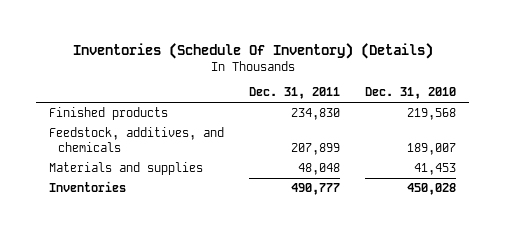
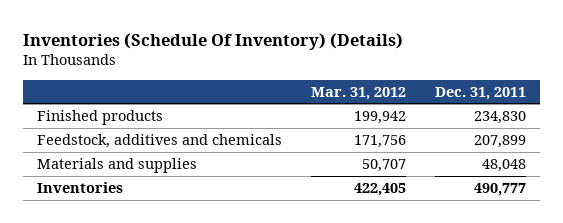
[365,87,457,100] Dec. 31, 2010 -> none
none -> [311,86,407,100] Mar. 31, 2012
[48,126,224,152] Feedstock, additives, and chemicals -> [37,134,283,149] Feedstock, additives and chemicals

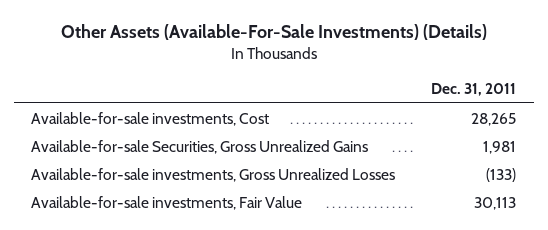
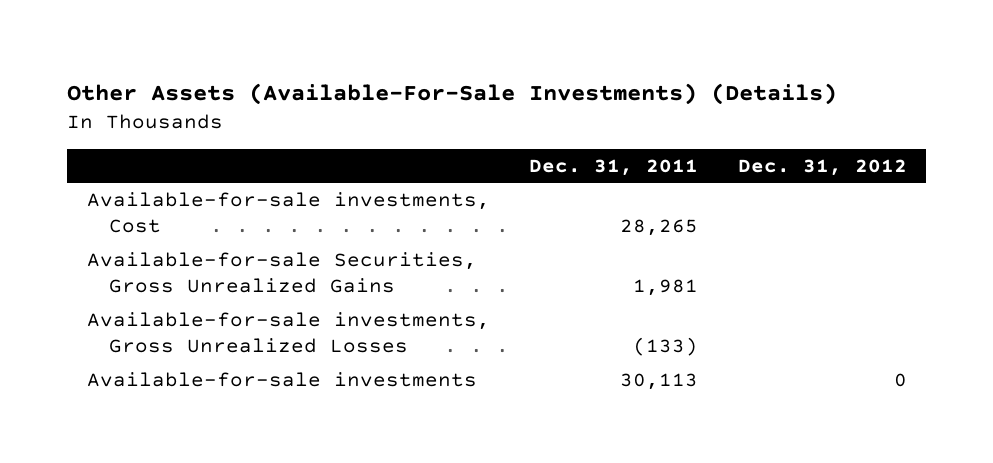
none -> [737,158,907,176] Dec. 31, 2012
[31,195,303,210] Available-for-sale investments, Fair Value -> [86,371,477,387] Available-for-sale investments

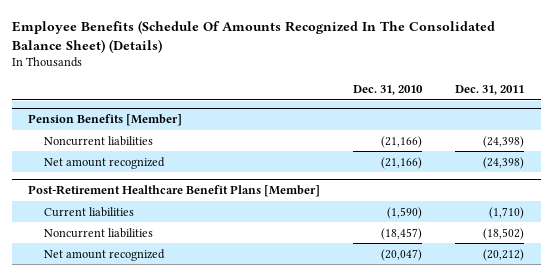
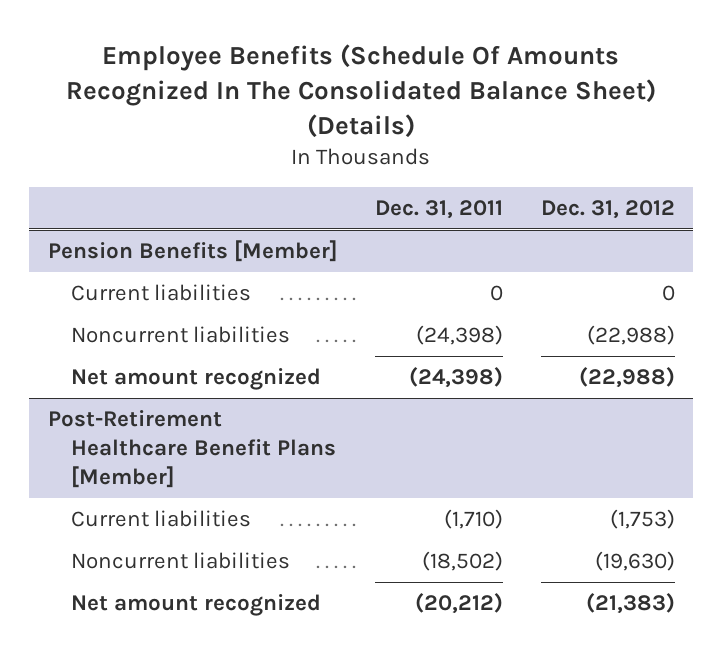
[353,85,424,96] Dec. 31, 2010 -> none
none -> [540,199,675,219] Dec. 31, 2012
none -> [71,284,252,302] Current liabilities

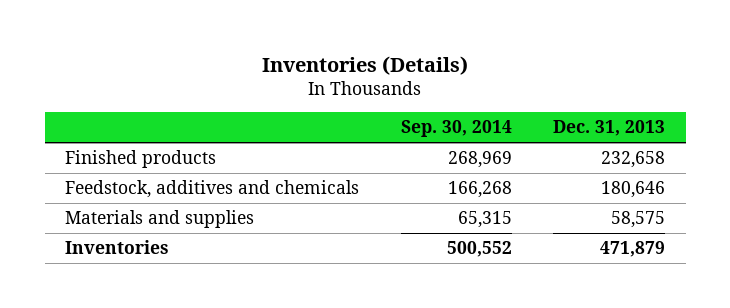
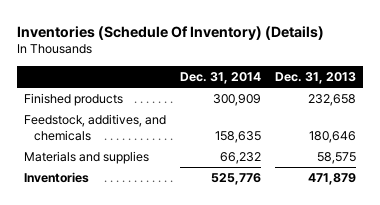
[262,55,469,75] Inventories (Details) -> [16,25,324,40] Inventories (Schedule Of Inventory) (Details)
[400,120,512,138] Sep. 30, 2014 -> none
none -> [179,72,261,85] Dec. 31, 2014
[65,180,360,199] Feedstock, additives and chemicals -> [23,113,166,142] Feedstock, additives, and chemicals

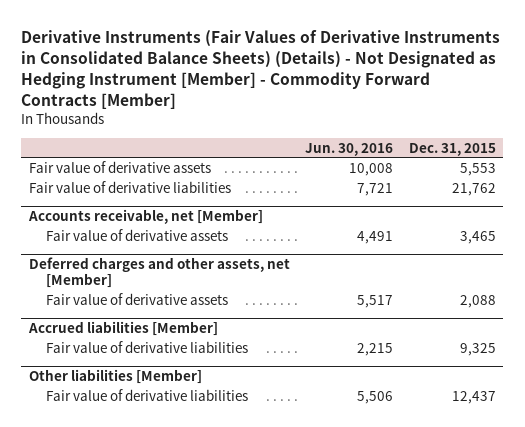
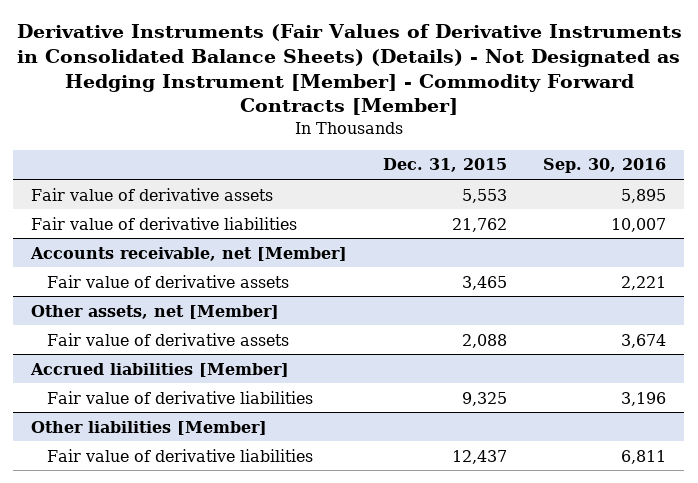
[305,142,394,156] Jun. 30, 2016 -> none
none -> [543,158,667,174] Sep. 30, 2016
[29,256,291,289] Deferred charges and other assets, net [Member] -> [31,304,280,319] Other assets, net [Member]

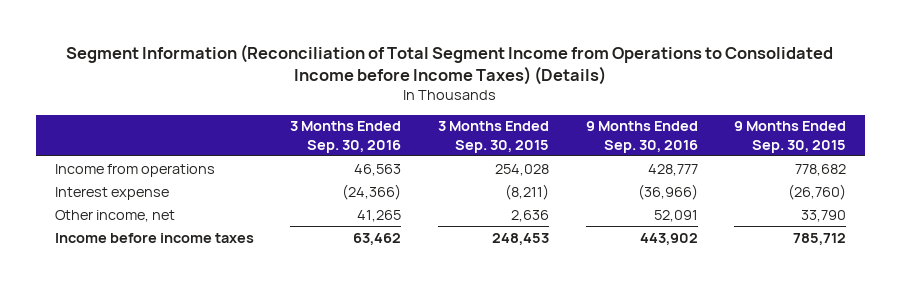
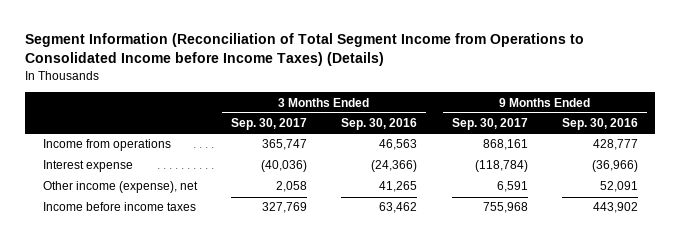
[437,121,549,153] 3 Months Ended Sep. 30, 2015 -> none
[734,121,847,153] 9 Months Ended Sep. 30, 2015 -> none
none -> [230,118,307,131] Sep. 30, 2017
none -> [451,118,528,131] Sep. 30, 2017
[54,209,175,222] Other income, net -> [42,181,198,194] Other income (expense), net

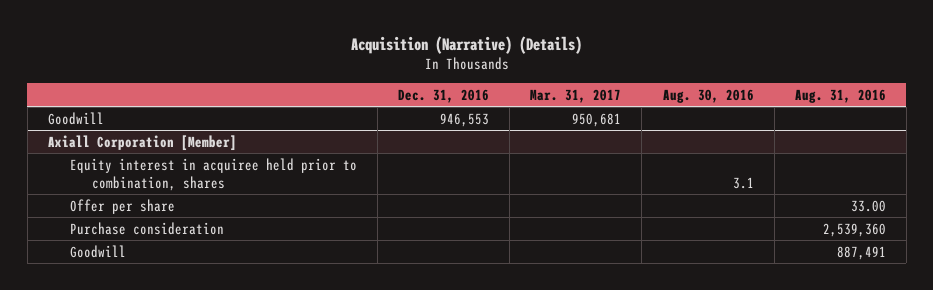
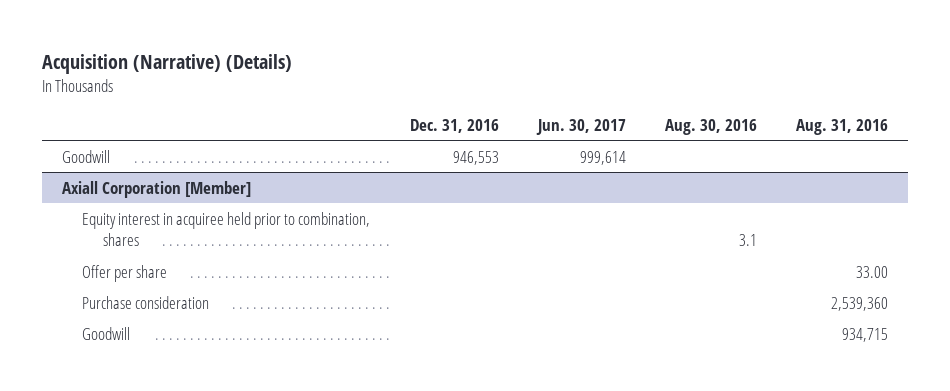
[530,88,622,103] Mar. 31, 2017 -> none
none -> [535,118,626,135] Jun. 30, 2017
[836,245,886,260] 887,491 -> [842,327,889,342] 934,715

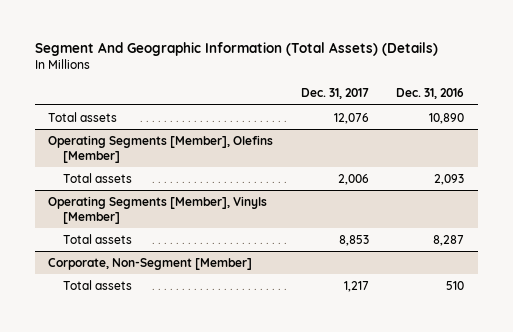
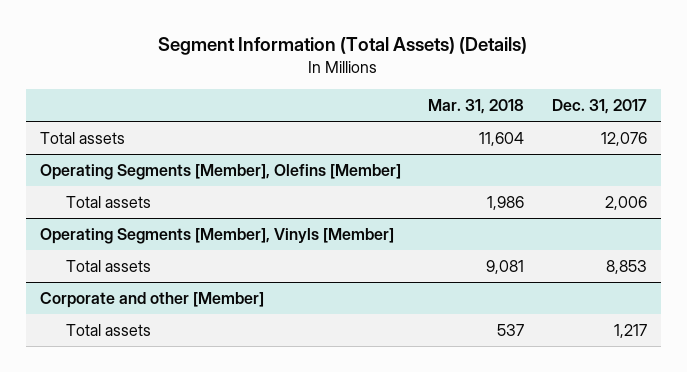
[34,42,438,57] Segment And Geographic Information (Total Assets) (Details) -> [158,37,528,56] Segment Information (Total Assets) (Details)
[396,88,465,100] Dec. 31, 2016 -> none
none -> [428,99,525,115] Mar. 31, 2018
[48,257,253,270] Corporate, Non-Segment [Member] -> [39,291,264,308] Corporate and other [Member]

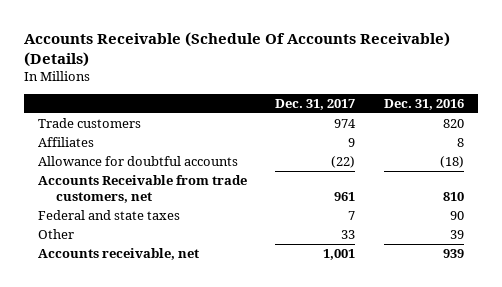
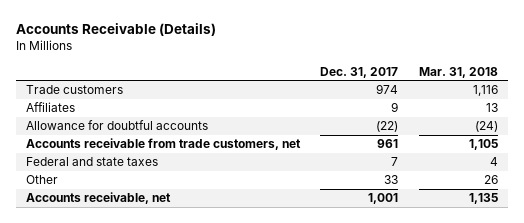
[23,31,450,67] Accounts Receivable (Schedule Of Accounts Receivable) (Details) -> [15,23,216,37] Accounts Receivable (Details)
[383,99,464,111] Dec. 31, 2016 -> none
none -> [418,66,498,78] Mar. 31, 2018
[37,175,247,203] Accounts Receivable from trade customers, net -> [25,138,301,151] Accounts receivable from trade customers, net

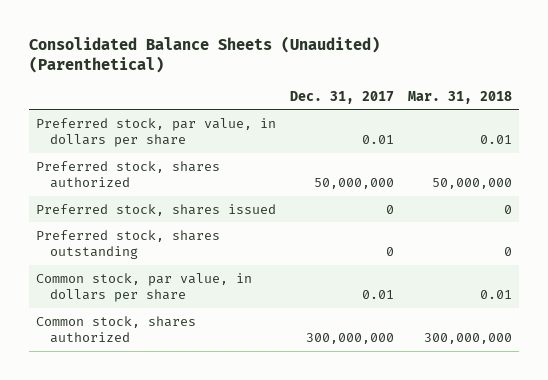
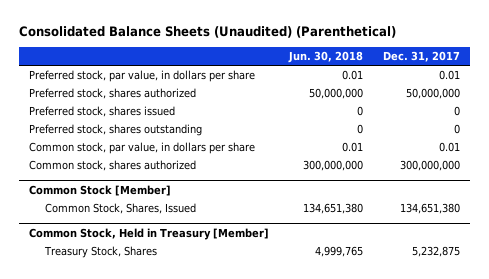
[407,90,512,104] Mar. 31, 2018 -> none
none -> [287,51,363,64] Jun. 30, 2018
none -> [28,184,171,196] Common Stock [Member]
none -> [45,203,197,215] Common Stock, Shares, Issued
none -> [28,227,269,240] Common Stock, Held in Treasury [Member]
none -> [44,246,158,259] Treasury Stock, Shares

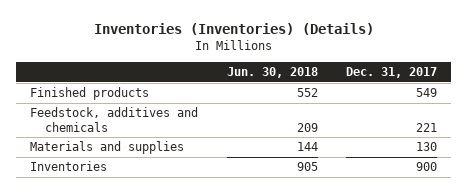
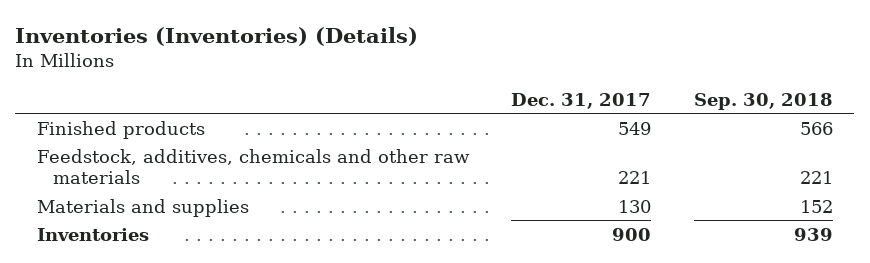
[226,67,318,79] Jun. 30, 2018 -> none
none -> [693,92,833,110] Sep. 30, 2018
[30,107,199,132] Feedstock, additives and chemicals -> [36,148,470,185] Feedstock, additives, chemicals and other raw materials

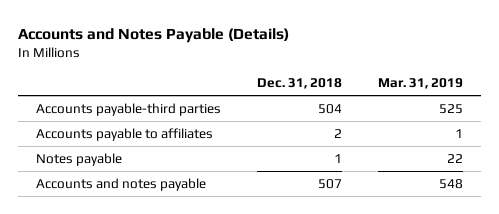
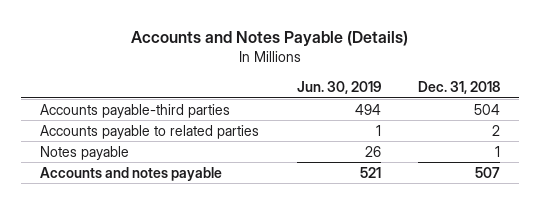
[378,78,464,90] Mar. 31, 2019 -> none
none -> [296,81,381,95] Jun. 30, 2019
[35,127,213,141] Accounts payable to affiliates -> [40,124,260,139] Accounts payable to related parties

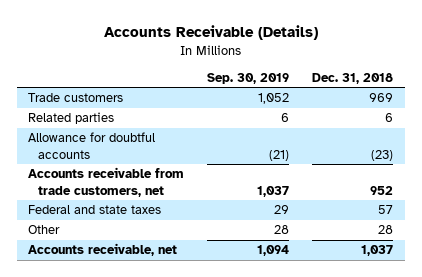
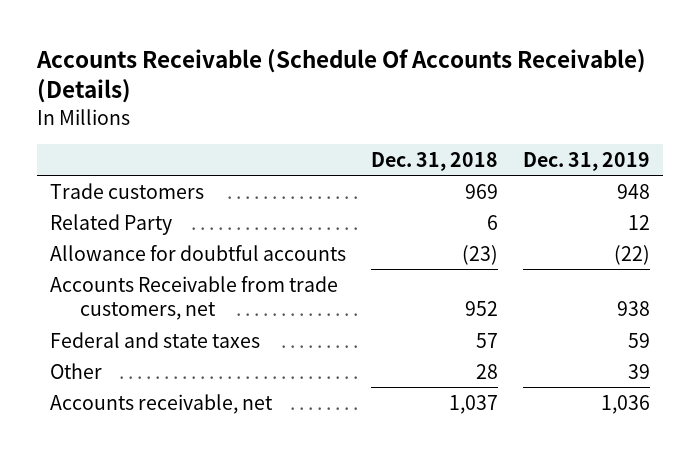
[103,25,318,41] Accounts Receivable (Details) -> [36,48,647,104] Accounts Receivable (Schedule Of Accounts Receivable) (Details)
[207,73,290,85] Sep. 30, 2019 -> none
none -> [523,151,651,171] Dec. 31, 2019
[28,112,115,125] Related parties -> [49,213,172,235] Related Party
[28,167,185,197] Accounts receivable from trade customers, net -> [49,275,338,321] Accounts Receivable from trade customers, net

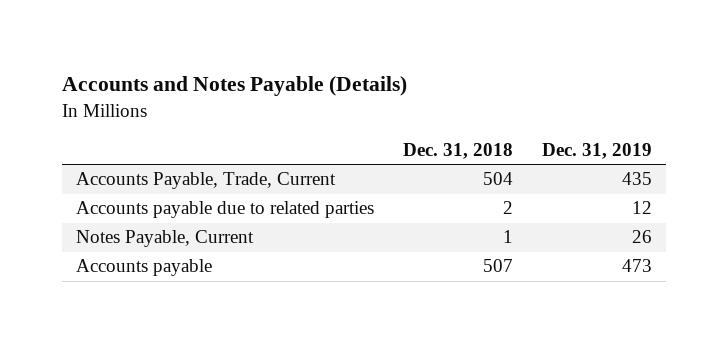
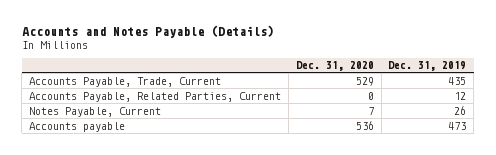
[403,143,514,160] Dec. 31, 2018 -> none
none -> [295,61,374,72] Dec. 31, 2020
[76,201,375,219] Accounts payable due to related parties -> [29,91,282,102] Accounts Payable, Related Parties, Current

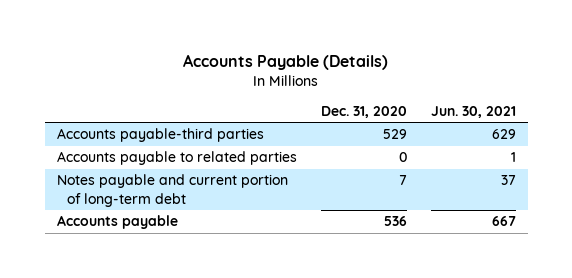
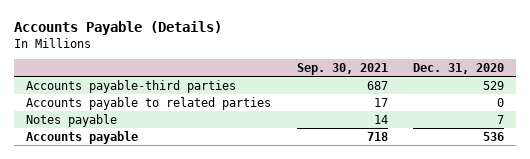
[430,105,516,118] Jun. 30, 2021 -> none
none -> [296,63,388,76] Sep. 30, 2021
[56,174,288,207] Notes payable and current portion of long-term debt -> [26,113,118,127] Notes payable

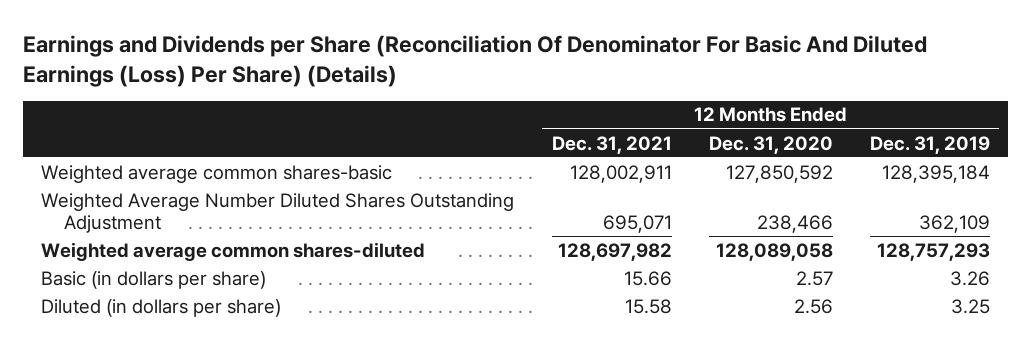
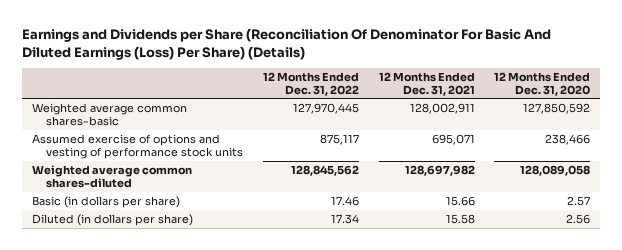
[869,135,990,154] Dec. 31, 2019 -> none
none -> [262,71,359,96] 12 Months Ended Dec. 31, 2022
[41,192,515,233] Weighted Average Number Diluted Shares Outstanding Adjustment -> [32,133,244,159] Assumed exercise of options and vesting of performance stock units

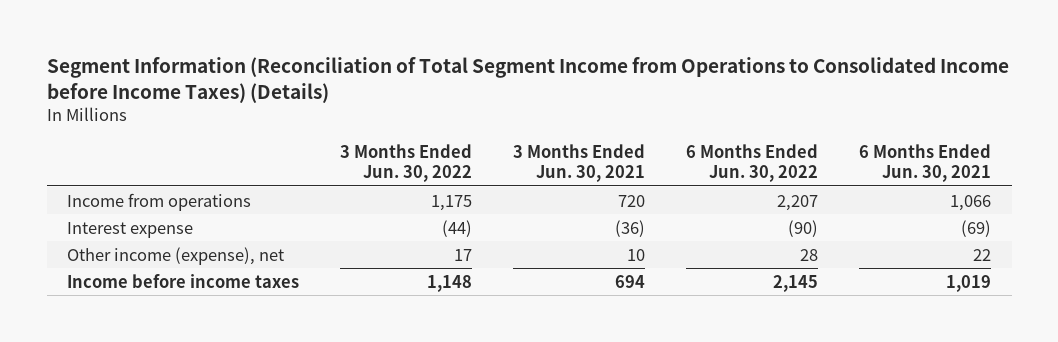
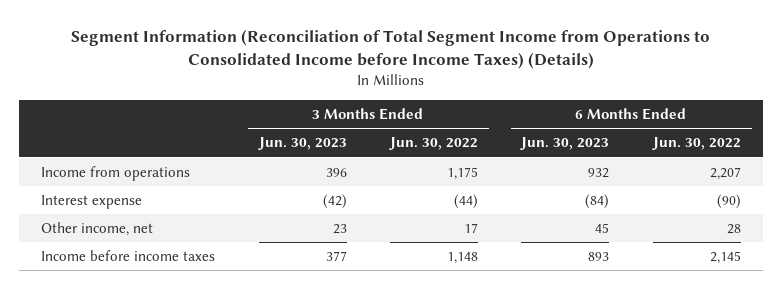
[513,143,646,183] 3 Months Ended Jun. 30, 2021 -> none
[859,143,992,183] 6 Months Ended Jun. 30, 2021 -> none
none -> [257,137,347,151] Jun. 30, 2023
none -> [520,137,610,151] Jun. 30, 2023
[67,246,285,265] Other income (expense), net -> [41,221,154,236] Other income, net

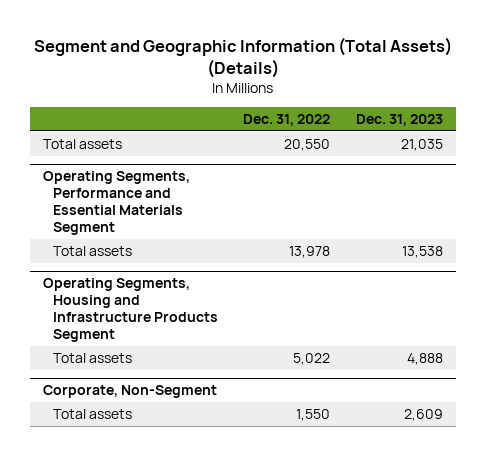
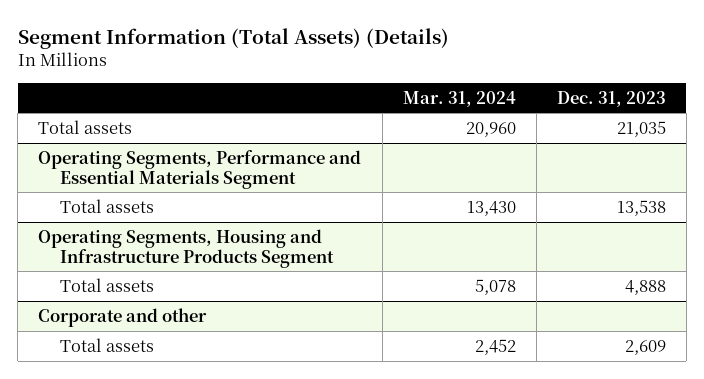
[33,36,452,78] Segment and Geographic Information (Total Assets) (Details) -> [17,27,449,49] Segment Information (Total Assets) (Details)
[243,114,331,127] Dec. 31, 2022 -> none
none -> [402,90,516,107] Mar. 31, 2024
[42,385,217,399] Corporate, Non-Segment -> [38,307,208,327] Corporate and other

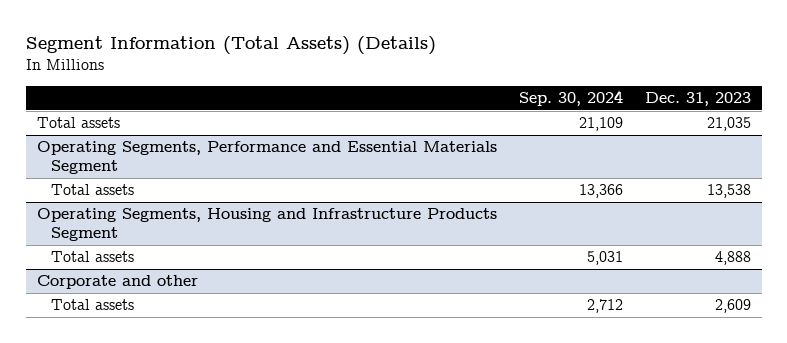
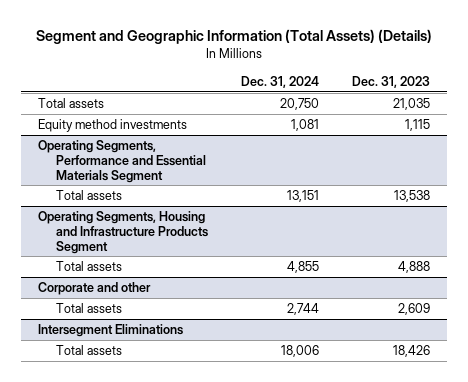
[25,36,436,56] Segment Information (Total Assets) (Details) -> [36,29,433,45] Segment and Geographic Information (Total Assets) (Details)
[518,89,623,106] Sep. 30, 2024 -> none
none -> [241,76,320,89] Dec. 31, 2024
none -> [37,119,187,133] Equity method investments
none -> [37,324,183,338] Intersegment Eliminations
none -> [55,345,122,356] Total assets

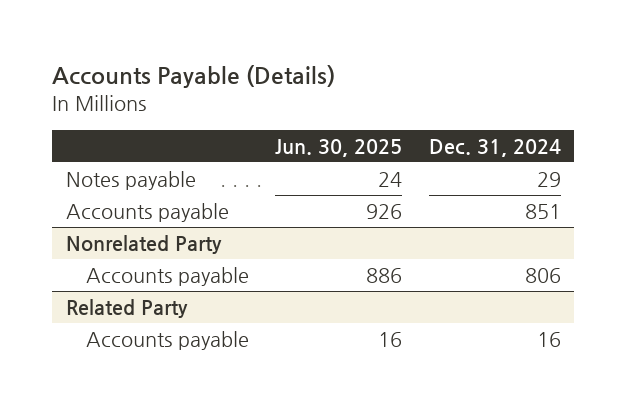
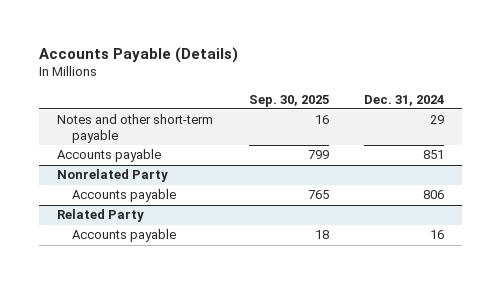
[275,138,403,157] Jun. 30, 2025 -> none
none -> [248,94,329,107] Sep. 30, 2025
[65,170,196,190] Notes payable -> [56,114,213,143] Notes and other short-term payable

